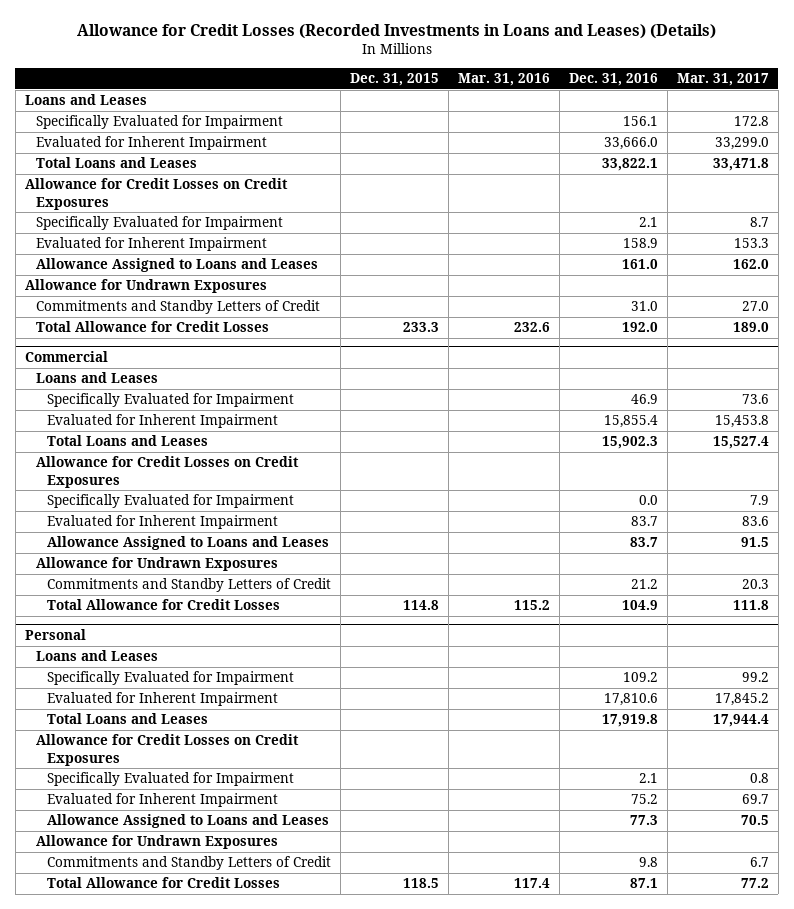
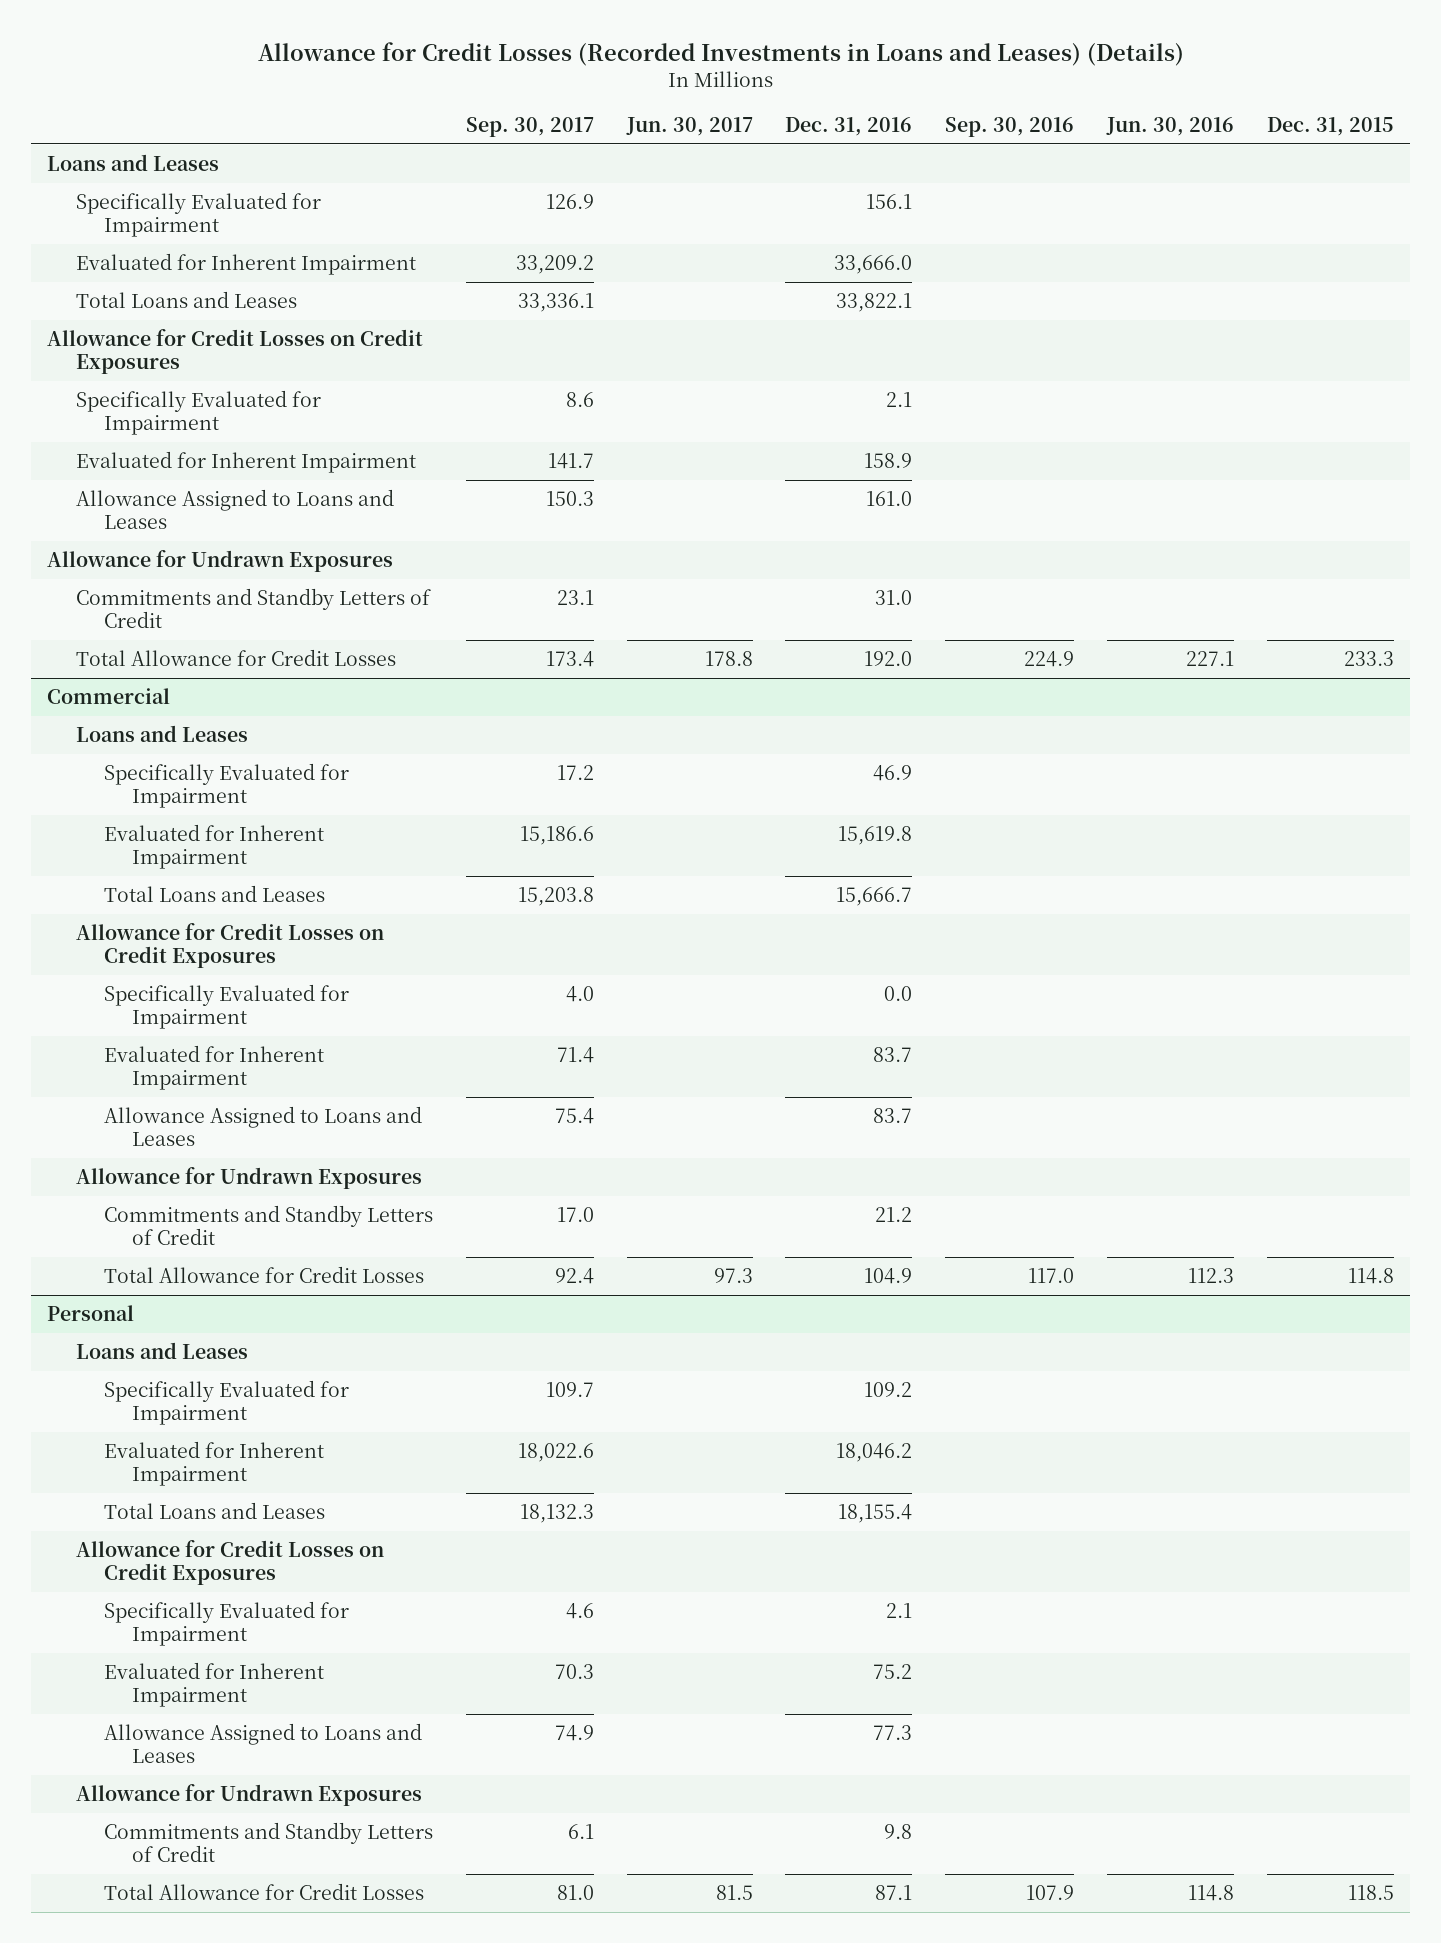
[458,73,551,87] Mar. 31, 2016 -> none
[676,73,769,87] Mar. 31, 2017 -> none
none -> [465,116,594,137] Sep. 30, 2017
none -> [625,116,753,136] Jun. 30, 2017
none -> [945,116,1075,137] Sep. 30, 2016
none -> [1106,116,1235,136] Jun. 30, 2016
[604,415,659,429] 15,855.4 -> [838,825,913,845] 15,619.8
[602,436,659,450] 15,902.3 -> [836,886,913,906] 15,666.7
[604,693,659,707] 17,810.6 -> [836,1442,913,1462] 18,046.2
[602,714,659,728] 17,919.8 -> [838,1503,913,1523] 18,155.4

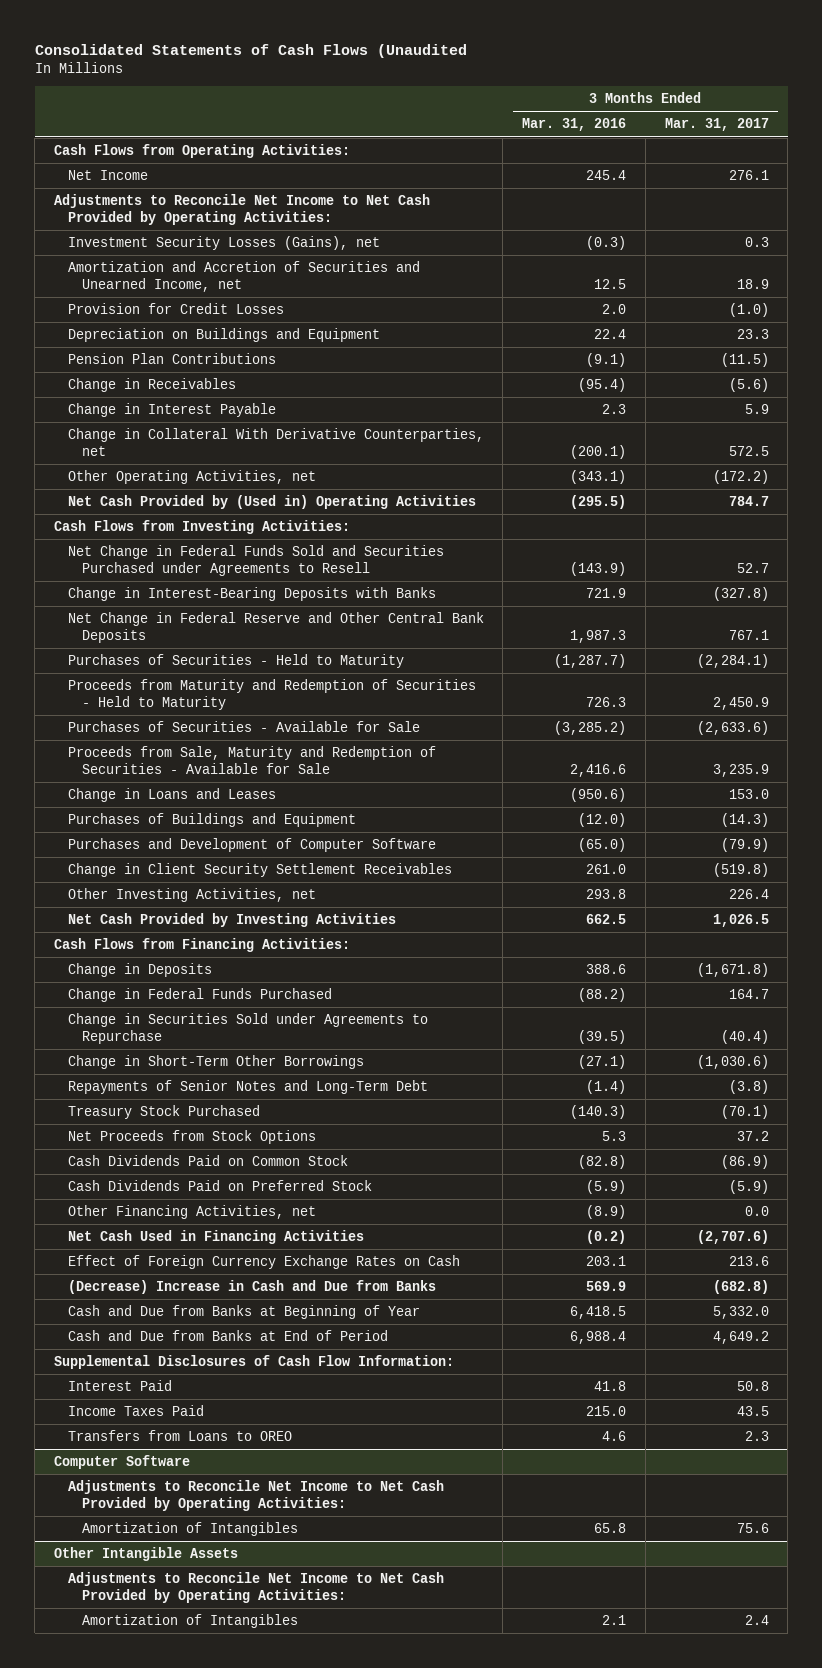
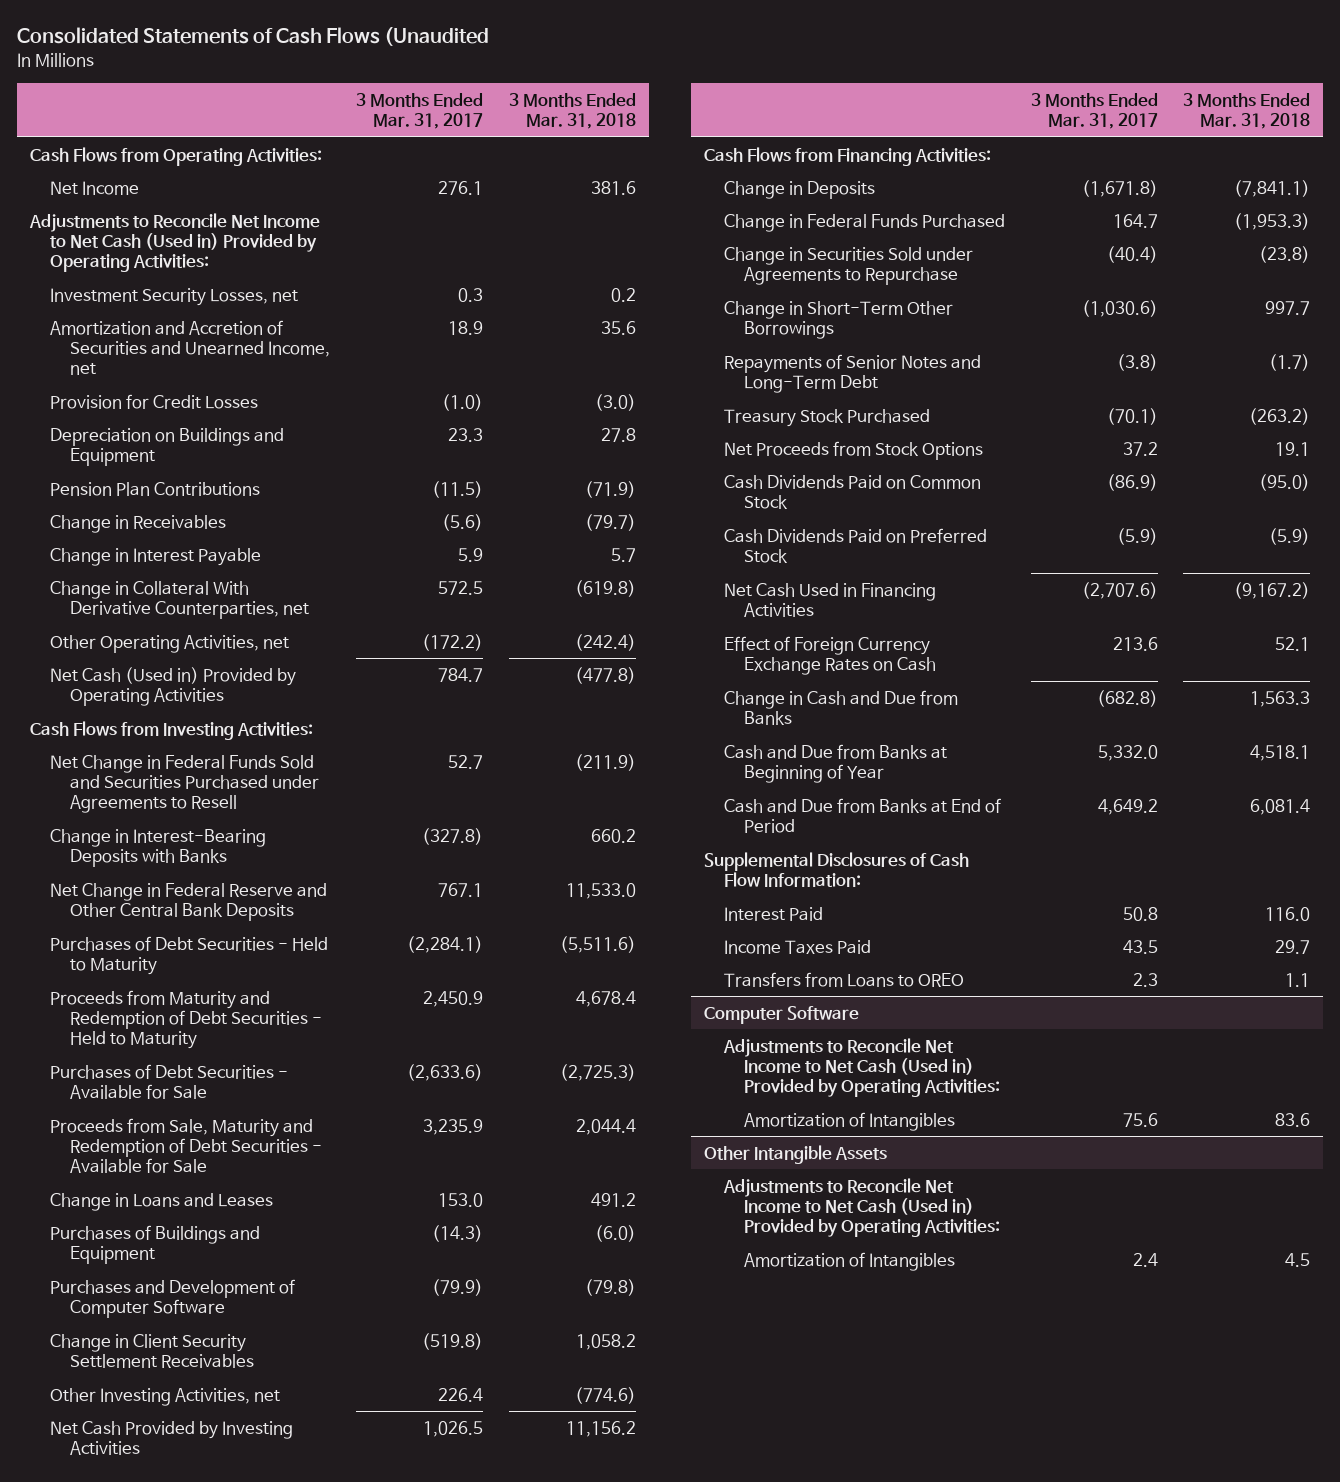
[522,118,627,132] Mar. 31, 2016 -> none
none -> [508,93,636,130] 3 Months Ended Mar. 31, 2018
[53,193,430,226] Adjustments to Reconcile Net Income to Net Cash Provided by Operating Activities: -> [28,212,320,272] Adjustments to Reconcile Net Income to Net Cash (Used in) Provided by Operating Activities:
[67,235,380,250] Investment Security Losses (Gains), net -> [49,287,298,306] Investment Security Losses, net
[67,494,476,509] Net Cash Provided by (Used in) Operating Activities -> [49,666,296,706] Net Cash (Used in) Provided by Operating Activities
[67,653,404,668] Purchases of Securities - Held to Maturity -> [49,935,328,975] Purchases of Debt Securities - Held to Maturity
[67,678,476,711] Proceeds from Maturity and Redemption of Securities - Held to Maturity -> [49,989,322,1049] Proceeds from Maturity and Redemption of Debt Securities - Held to Maturity
[67,720,420,732] Purchases of Securities - Available for Sale -> [49,1063,288,1099] Purchases of Debt Securities - Available for Sale
[67,745,436,775] Proceeds from Sale, Maturity and Redemption of Securities - Available for Sale -> [49,1117,322,1173] Proceeds from Sale, Maturity and Redemption of Debt Securities - Available for Sale
[67,1204,316,1219] Other Financing Activities, net -> none
[67,1279,436,1294] (Decrease) Increase in Cash and Due from Banks -> [724,689,959,725] Change in Cash and Due from Banks
[67,1479,444,1512] Adjustments to Reconcile Net Income to Net Cash Provided by Operating Activities: -> [723,1037,1001,1097] Adjustments to Reconcile Net Income to Net Cash (Used in) Provided by Operating Activities:
[67,1571,444,1604] Adjustments to Reconcile Net Income to Net Cash Provided by Operating Activities: -> [723,1177,1001,1237] Adjustments to Reconcile Net Income to Net Cash (Used in) Provided by Operating Activities:

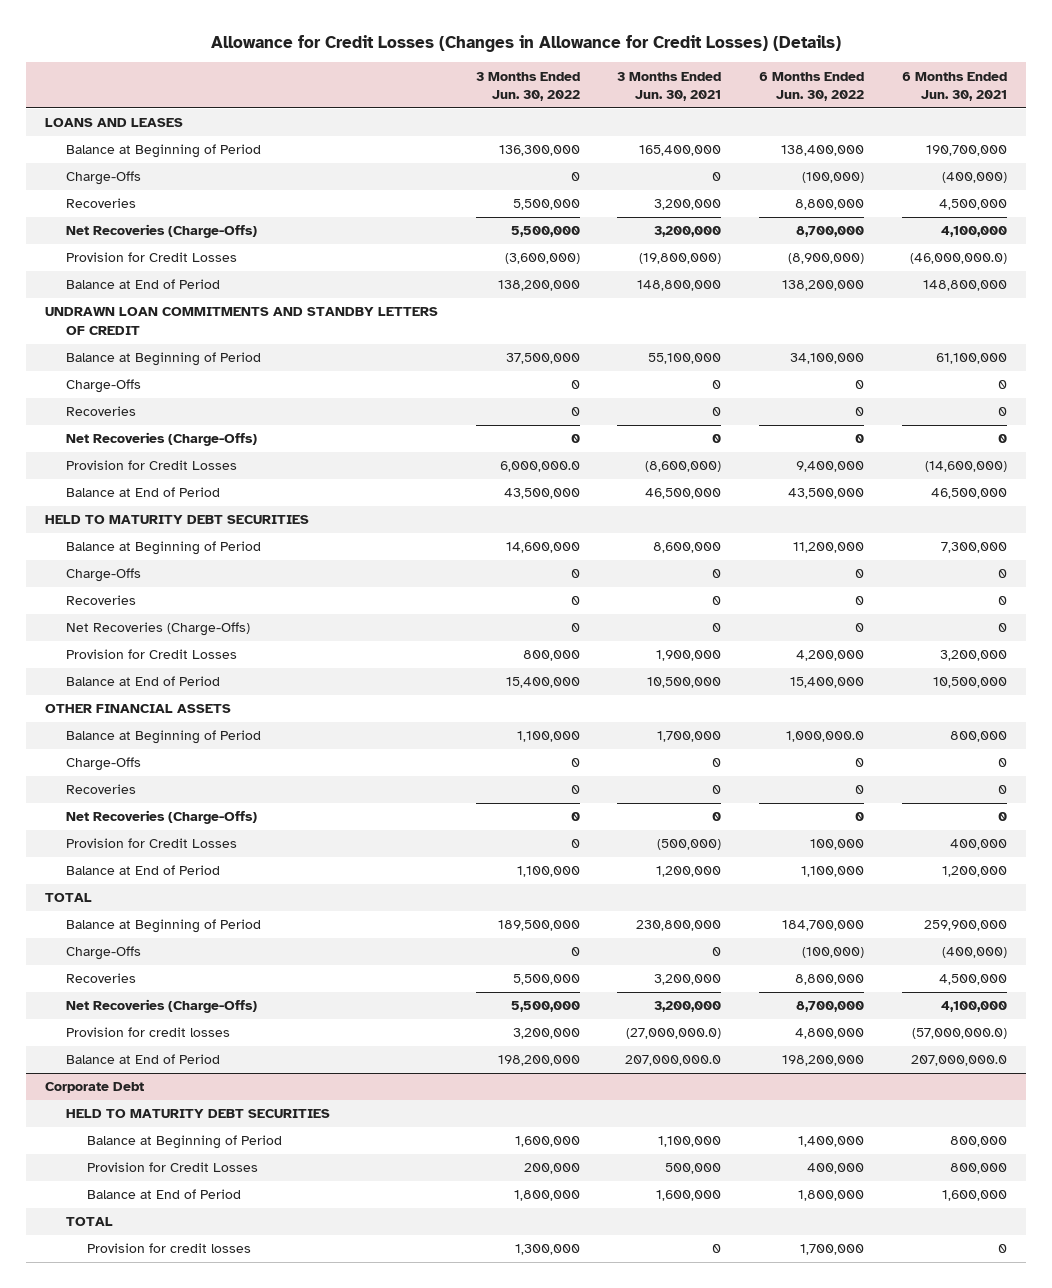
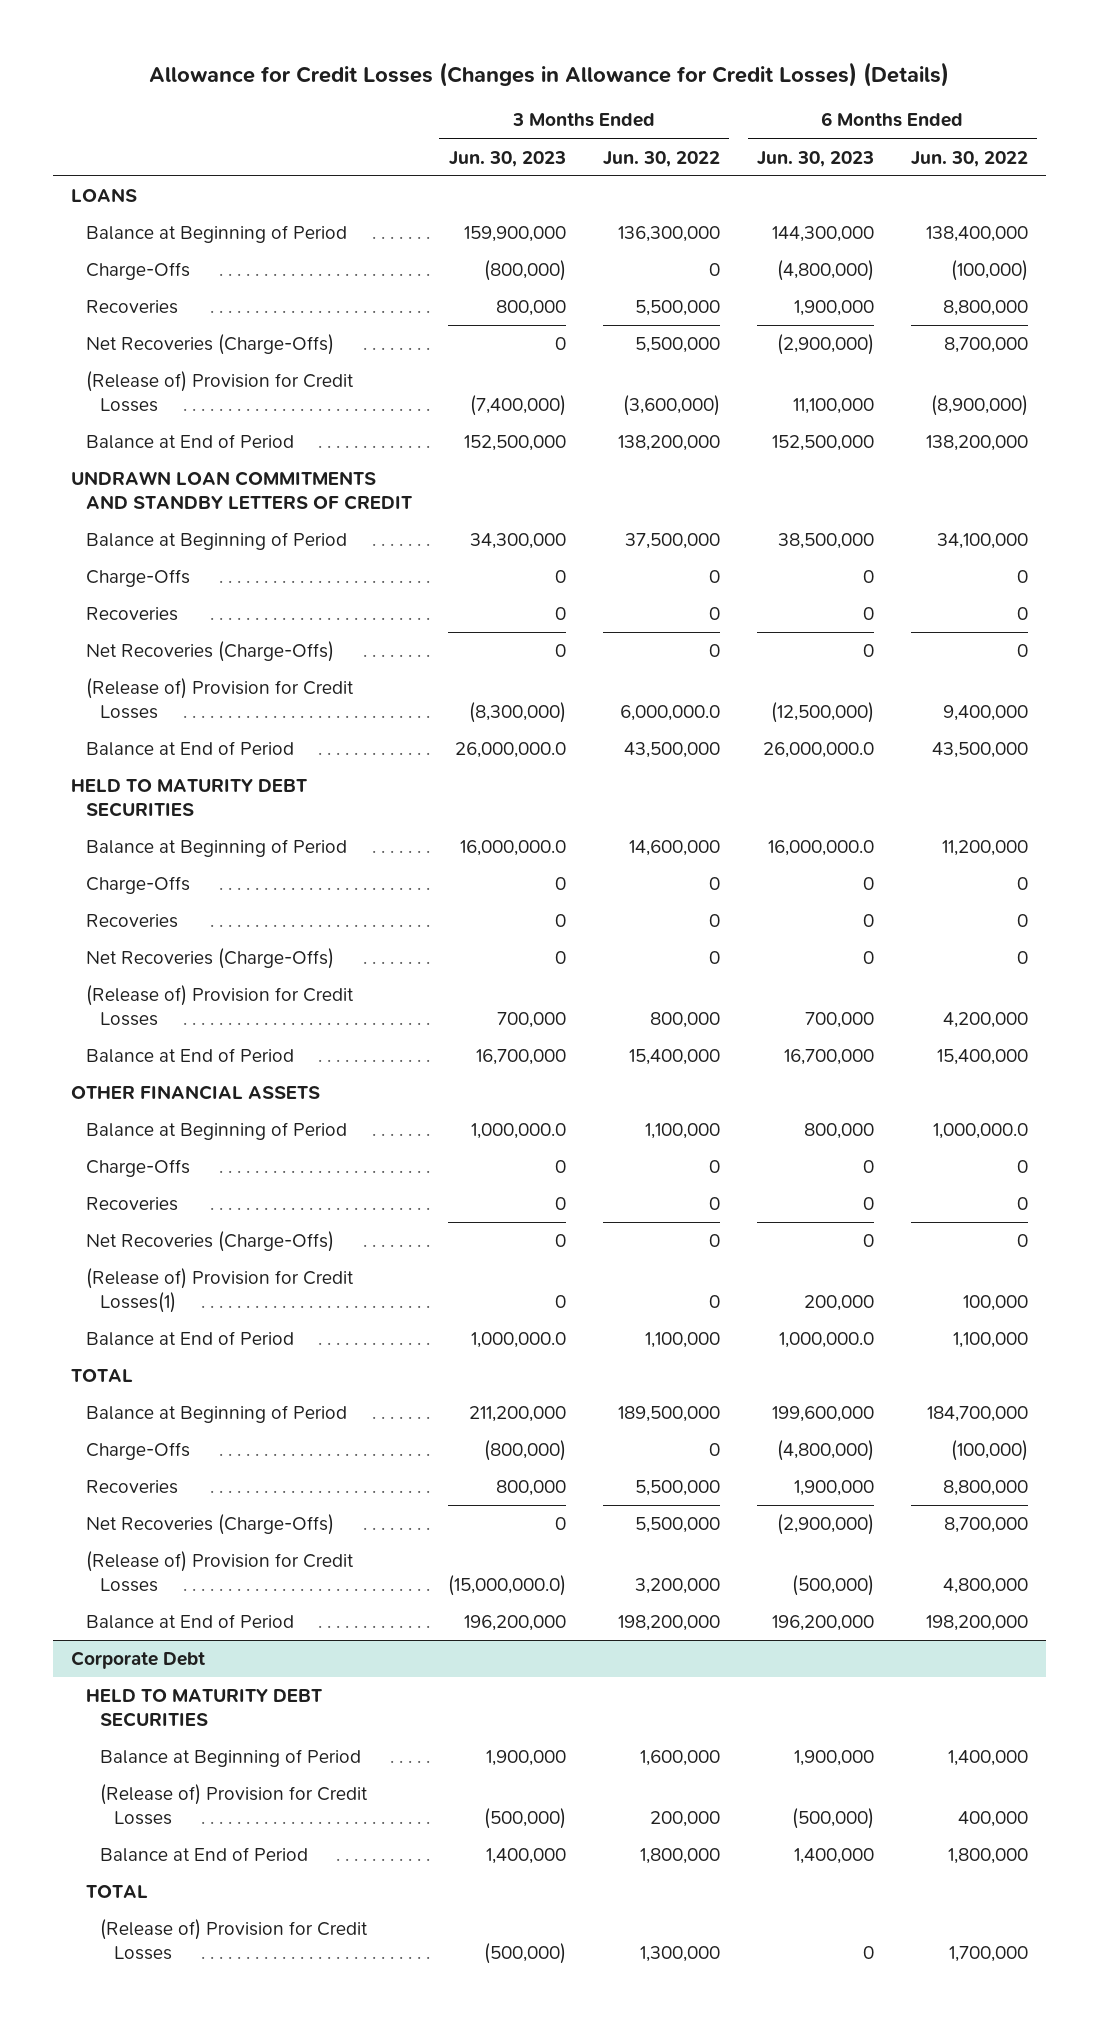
[617,71,722,102] 3 Months Ended Jun. 30, 2021 -> none
[901,71,1007,102] 6 Months Ended Jun. 30, 2021 -> none
none -> [449,150,567,167] Jun. 30, 2023
none -> [756,150,874,167] Jun. 30, 2023
[45,118,184,128] LOANS AND LEASES -> [71,188,138,203] LOANS
[66,252,238,263] Provision for Credit Losses -> [85,371,354,413] (Release of) Provision for Credit Losses
[66,460,238,471] Provision for Credit Losses -> [85,678,354,720] (Release of) Provision for Credit Losses
[66,649,238,660] Provision for Credit Losses -> [85,985,354,1027] (Release of) Provision for Credit Losses
[66,838,238,849] Provision for Credit Losses -> [85,1268,354,1314] (Release of) Provision for Credit Losses(1)
[66,1027,231,1038] Provision for credit losses -> [85,1551,354,1593] (Release of) Provision for Credit Losses
[87,1162,259,1173] Provision for Credit Losses -> [99,1784,368,1826] (Release of) Provision for Credit Losses
[87,1243,252,1254] Provision for credit losses -> [99,1919,368,1961] (Release of) Provision for Credit Losses

